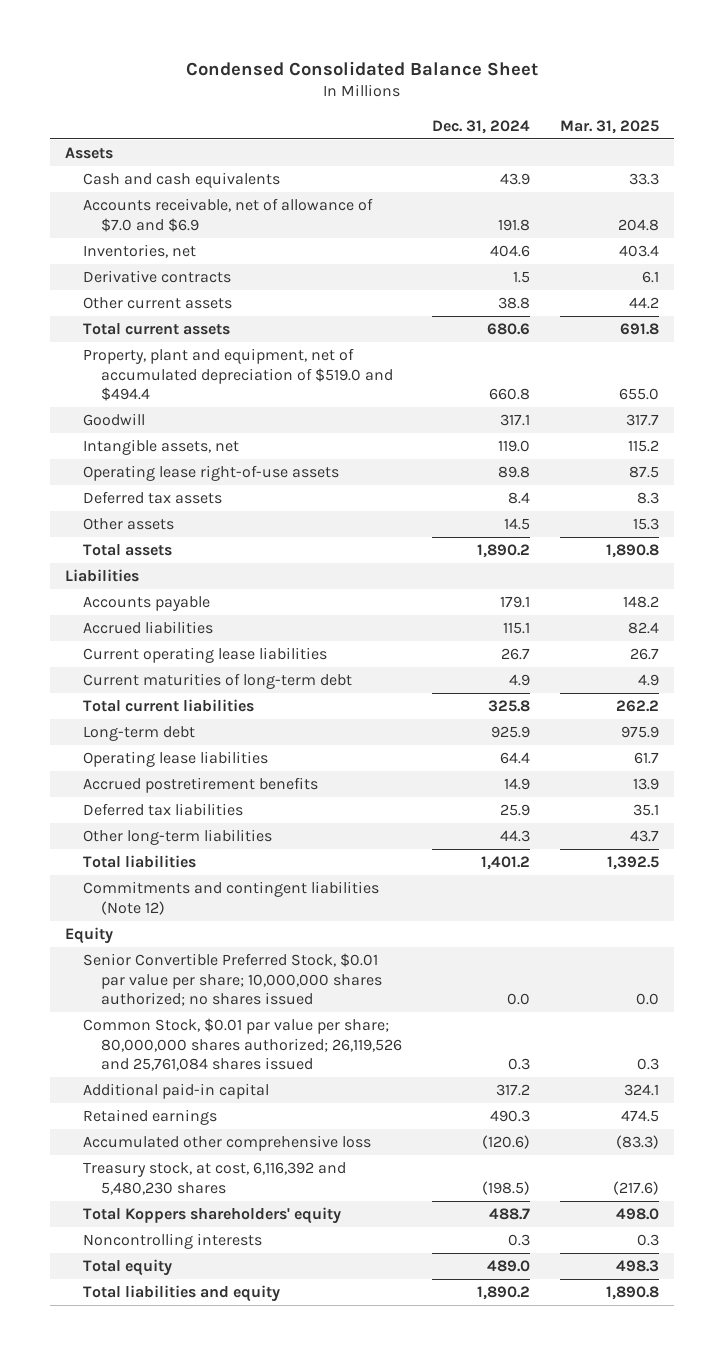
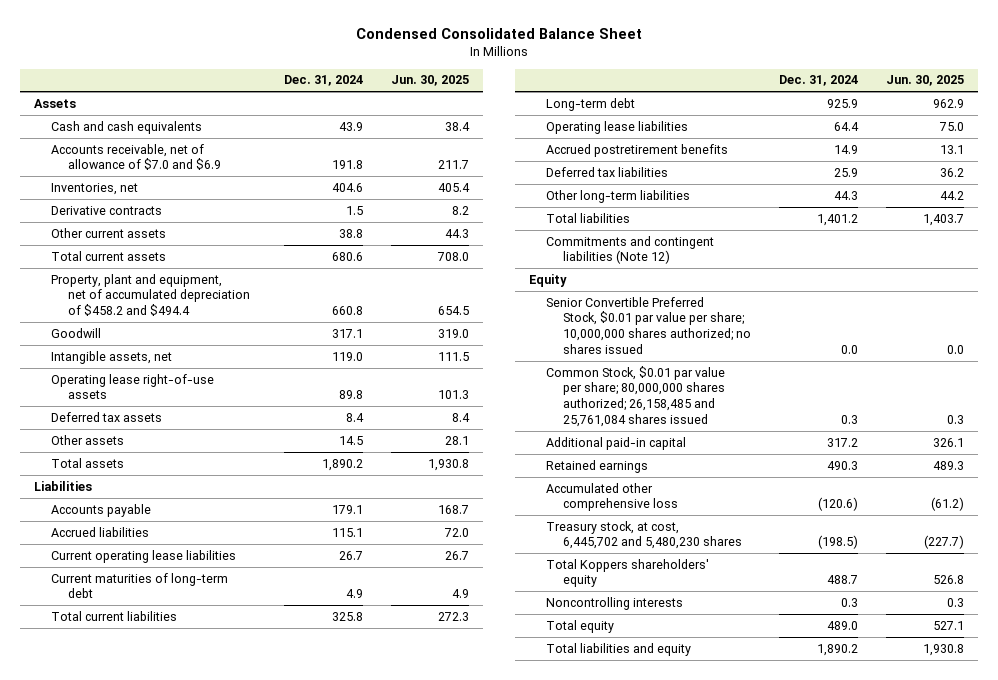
[560,119,660,134] Mar. 31, 2025 -> none
none -> [391,75,470,87] Jun. 30, 2025
[82,348,393,402] Property, plant and equipment, net of accumulated depreciation of $519.0 and $494.4 -> [51,273,251,317] Property, plant and equipment, net of accumulated depreciation of $458.2 and $494.4
[82,1018,402,1072] Common Stock, $0.01 par value per share; 80,000,000 shares authorized; 26,119,526 and 25,761,084 shares issued -> [545,365,725,427] Common Stock, $0.01 par value per share; 80,000,000 shares authorized; 26,158,485 and 25,761,084 shares issued
[82,1162,346,1195] Treasury stock, at cost, 6,116,392 and 5,480,230 shares -> [545,520,742,550] Treasury stock, at cost, 6,445,702 and 5,480,230 shares

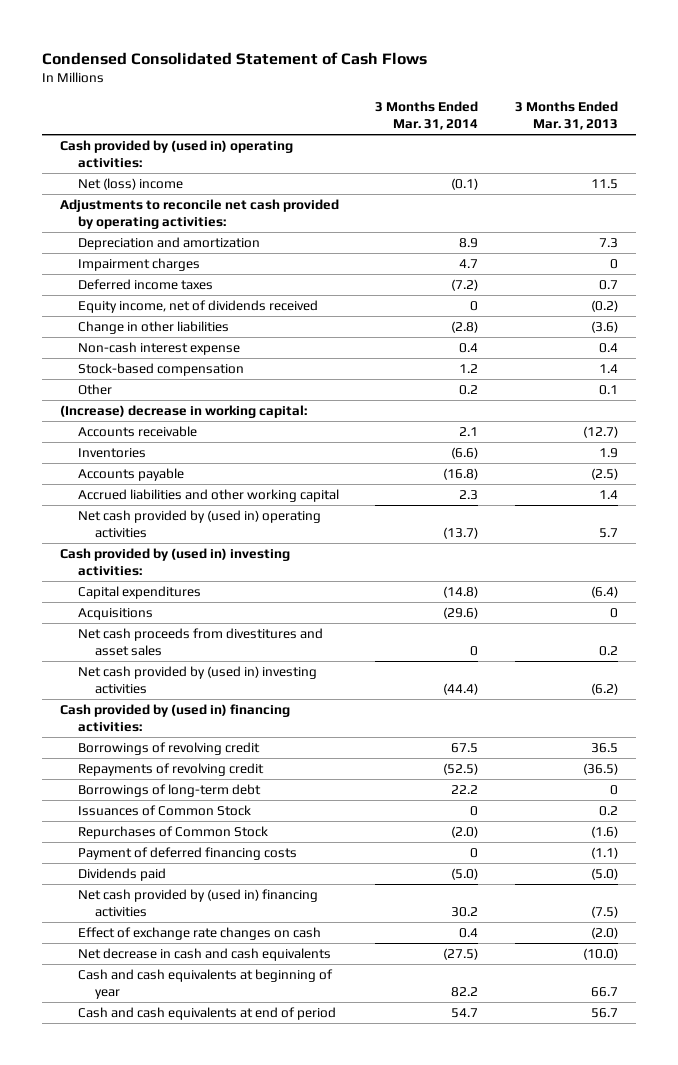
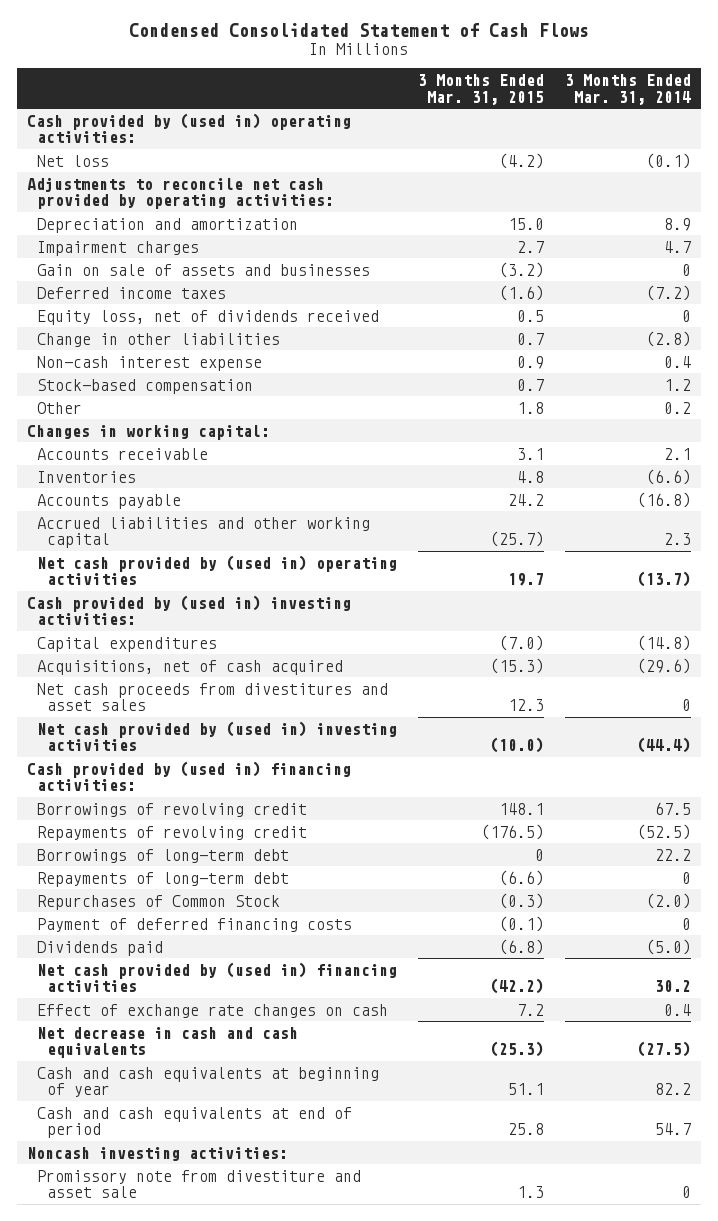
[514,100,618,131] 3 Months Ended Mar. 31, 2013 -> none
none -> [417,74,544,105] 3 Months Ended Mar. 31, 2015
[77,178,183,191] Net (loss) income -> [37,154,110,167] Net loss
none -> [37,263,371,276] Gain on sale of assets and businesses
[77,300,318,314] Equity income, net of dividends received -> [37,309,380,325] Equity loss, net of dividends received
[60,405,308,419] (Increase) decrease in working capital: -> [27,424,271,440] Changes in working capital:
[77,608,153,621] Acquisitions -> [37,659,344,675] Acquisitions, net of cash acquired
[77,805,251,817] Issuances of Common Stock -> none
none -> [37,871,290,887] Repayments of long-term debt
none -> [27,1146,289,1161] Noncash investing activities:
none -> [37,1169,362,1199] Promissory note from divestiture and asset sale

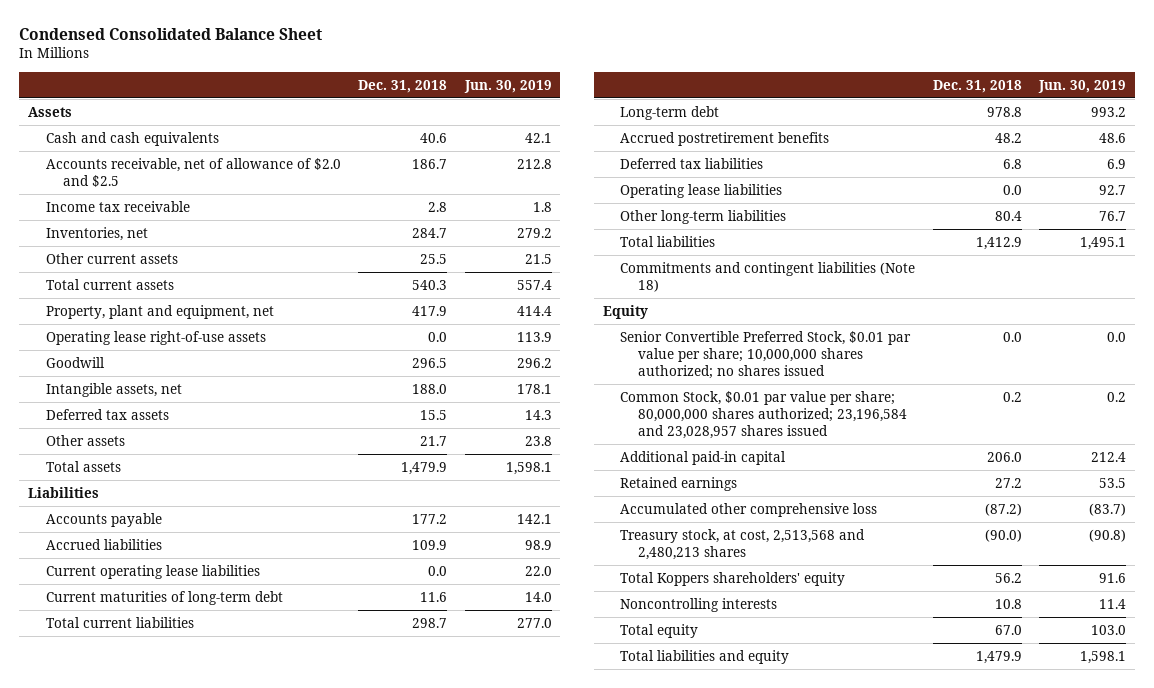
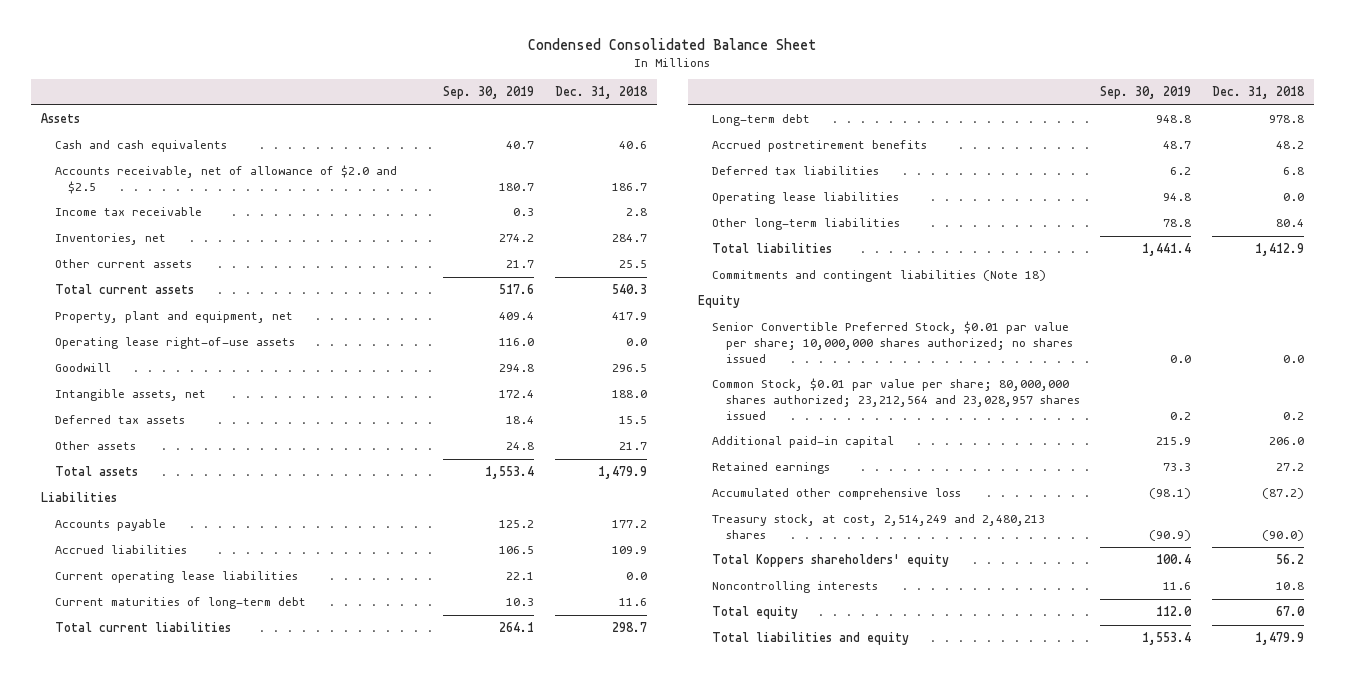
[463,79,552,93] Jun. 30, 2019 -> none
none -> [442,86,534,100] Sep. 30, 2019
[620,390,907,439] Common Stock, $0.01 par value per share; 80,000,000 shares authorized; 23,196,584 and 23,028,957 shares issued -> [711,378,1080,420] Common Stock, $0.01 par value per share; 80,000,000 shares authorized; 23,212,564 and 23,028,957 shares issued
[620,528,866,560] Treasury stock, at cost, 2,513,568 and 2,480,213 shares -> [711,514,1045,539] Treasury stock, at cost, 2,514,249 and 2,480,213 shares

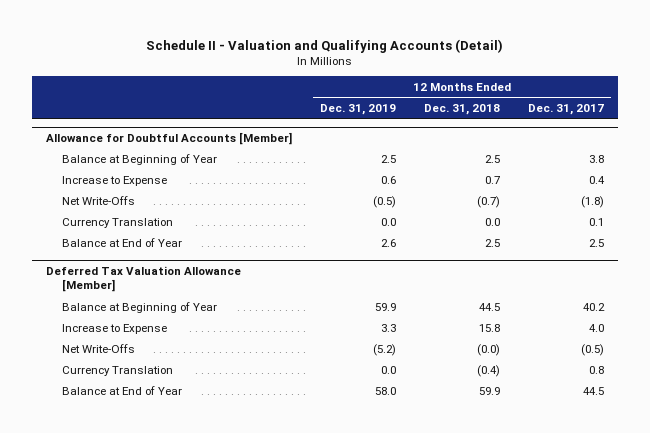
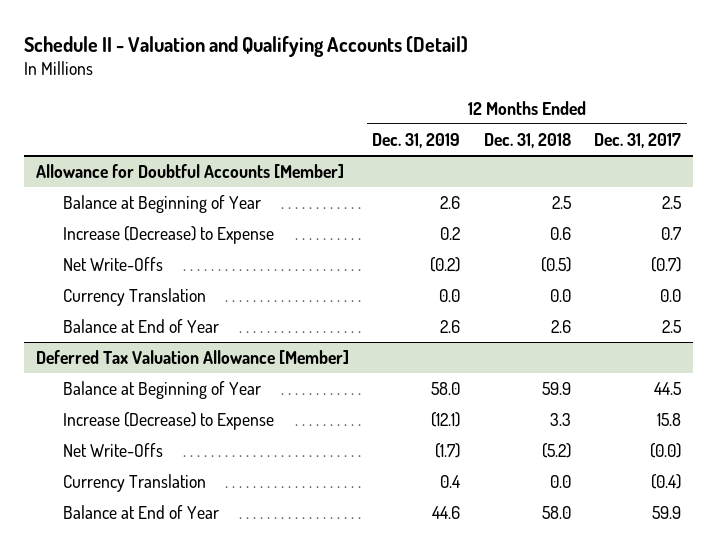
[381,154,397,163] 2.5 -> [440,196,461,210] 2.6
[588,154,604,163] 3.8 -> [661,196,681,210] 2.5
[61,175,167,186] Increase to Expense -> [63,226,275,245] Increase (Decrease) to Expense
[381,175,397,184] 0.6 -> [440,227,461,241] 0.2
[485,175,501,184] 0.7 -> [549,227,571,241] 0.6
[588,175,605,184] 0.4 -> [660,227,681,241] 0.7
[373,195,397,208] (0.5) -> [430,257,461,273] (0.2)
[477,195,501,208] (0.7) -> [540,257,571,273] (0.5)
[580,195,604,208] (1.8) -> [650,257,681,273] (0.7)
[588,217,604,226] 0.1 -> [659,289,681,303] 0.0
[485,238,501,247] 2.5 -> [550,320,571,334] 2.6
[375,302,397,311] 59.9 -> [431,382,461,396] 58.0
[479,302,501,311] 44.5 -> [541,382,571,396] 59.9
[582,302,605,311] 40.2 -> [653,382,681,396] 44.5
[61,323,167,334] Increase to Expense -> [63,412,275,431] Increase (Decrease) to Expense
[381,323,397,332] 3.3 -> [431,412,461,428] (12.1)
[479,323,501,332] 15.8 -> [549,413,571,427] 3.3
[588,323,604,332] 4.0 -> [656,413,681,427] 15.8
[373,343,397,356] (5.2) -> [435,443,461,459] (1.7)
[477,343,501,356] (0.0) -> [541,443,571,459] (5.2)
[580,343,604,356] (0.5) -> [649,443,681,459] (0.0)
[381,365,397,374] 0.0 -> [440,475,461,489] 0.4
[477,364,501,377] (0.4) -> [549,475,571,489] 0.0
[588,365,604,374] 0.8 -> [650,474,681,490] (0.4)
[375,386,397,395] 58.0 -> [432,506,461,520] 44.6
[479,386,501,395] 59.9 -> [541,506,571,520] 58.0
[582,386,604,395] 44.5 -> [651,506,681,520] 59.9

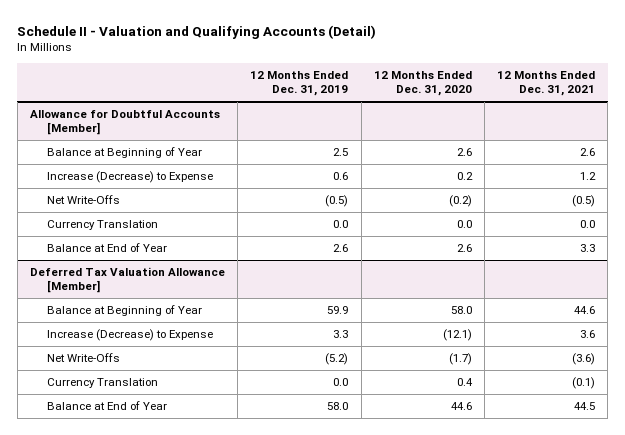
[483,132,571,148] Dec. 31, 2018 -> none
[593,132,681,148] Dec. 31, 2017 -> none
none -> [373,70,472,97] 12 Months Ended Dec. 31, 2020
none -> [497,70,596,97] 12 Months Ended Dec. 31, 2021
[440,196,461,210] 2.6 -> [333,147,349,156] 2.5
[440,227,461,241] 0.2 -> [333,171,349,180] 0.6
[430,257,461,273] (0.2) -> [325,194,349,207] (0.5)
[431,382,461,396] 58.0 -> [327,305,349,314] 59.9
[431,412,461,428] (12.1) -> [333,329,349,338] 3.3
[435,443,461,459] (1.7) -> [325,352,349,365] (5.2)
[440,475,461,489] 0.4 -> [333,377,349,386] 0.0
[432,506,461,520] 44.6 -> [327,401,349,410] 58.0

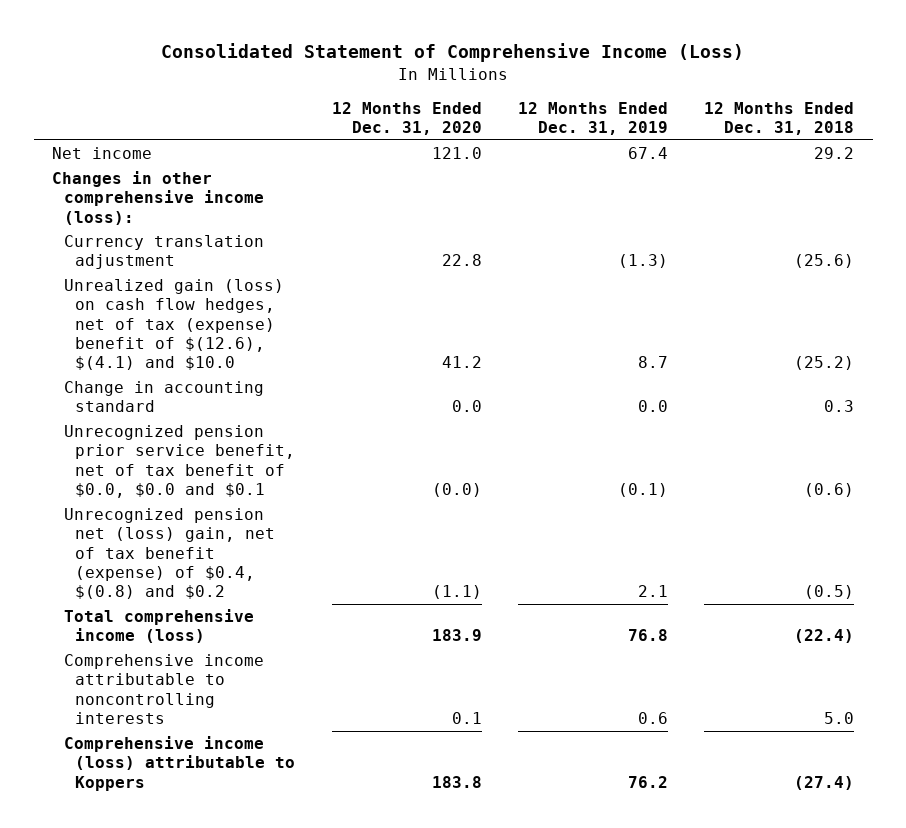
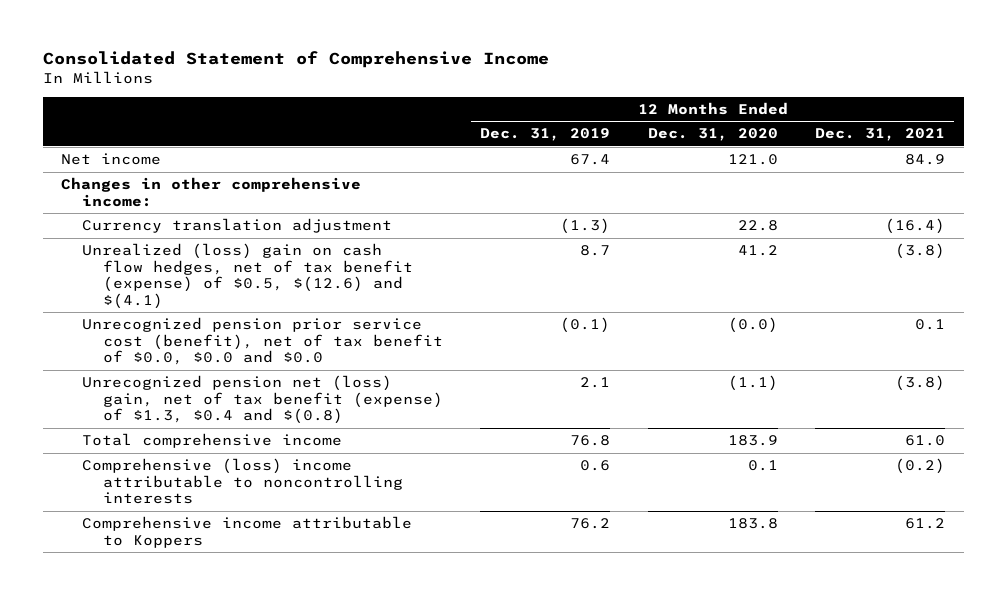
[161,43,745,63] Consolidated Statement of Comprehensive Income (Loss) -> [42,51,549,69] Consolidated Statement of Comprehensive Income
[704,101,855,136] 12 Months Ended Dec. 31, 2018 -> none
none -> [814,128,945,142] Dec. 31, 2021
[51,171,264,225] Changes in other comprehensive income (loss): -> [61,177,362,207] Changes in other comprehensive income:
[63,381,264,413] Change in accounting standard -> none
[63,279,284,371] Unrealized gain (loss) on cash flow hedges, net of tax (expense) benefit of $(12.6), $(4.1) and $10.0 -> [82,243,414,309] Unrealized (loss) gain on cash flow hedges, net of tax benefit (expense) of $0.5, $(12.6) and $(4.1)
[63,425,296,499] Unrecognized pension prior service benefit, net of tax benefit of $0.0, $0.0 and $0.1 -> [82,317,444,366] Unrecognized pension prior service cost (benefit), net of tax benefit of $0.0, $0.0 and $0.0
[63,508,276,600] Unrecognized pension net (loss) gain, net of tax benefit (expense) of $0.4, $(0.8) and $0.2 -> [82,375,444,425] Unrecognized pension net (loss) gain, net of tax benefit (expense) of $1.3, $0.4 and $(0.8)
[63,609,254,644] Total comprehensive income (loss) -> [82,433,343,449] Total comprehensive income
[63,654,264,725] Comprehensive income attributable to noncontrolling interests -> [82,458,404,505] Comprehensive (loss) income attributable to noncontrolling interests
[63,736,296,791] Comprehensive income (loss) attributable to Koppers -> [82,516,413,548] Comprehensive income attributable to Koppers

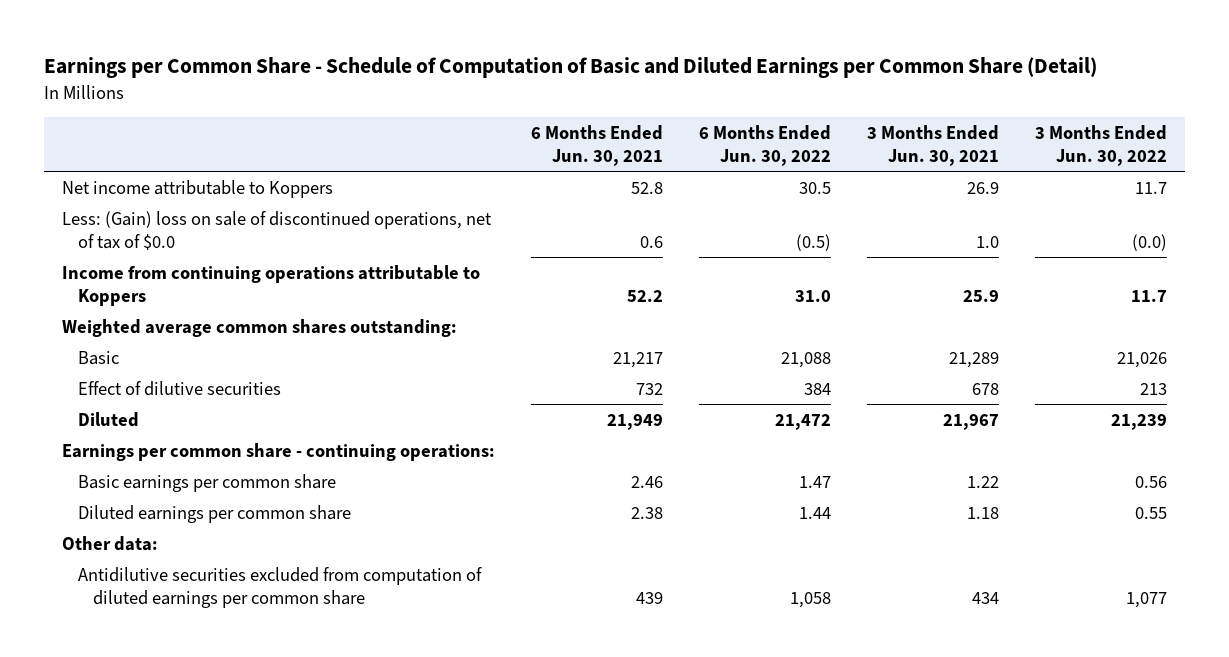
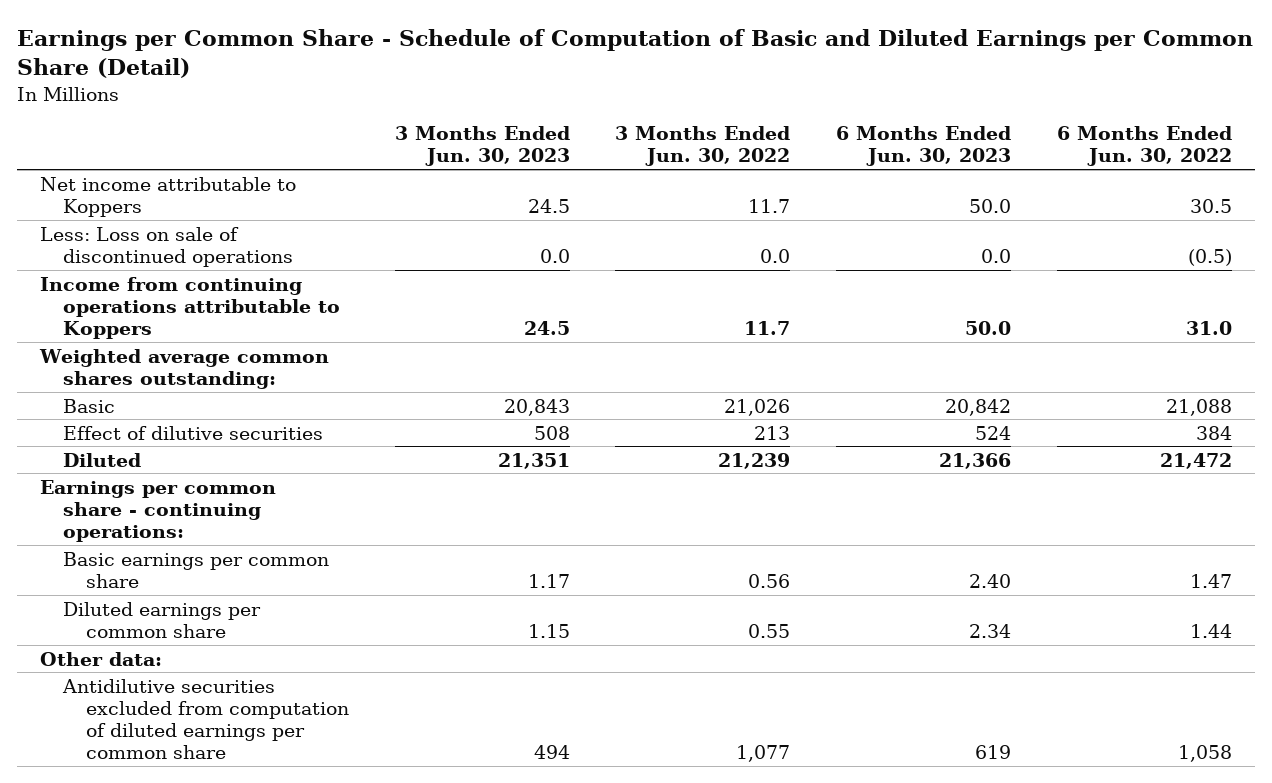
[531,124,664,167] 6 Months Ended Jun. 30, 2021 -> none
[866,124,999,167] 3 Months Ended Jun. 30, 2021 -> none
none -> [394,126,570,167] 3 Months Ended Jun. 30, 2023
none -> [836,126,1012,167] 6 Months Ended Jun. 30, 2023
[62,210,493,250] Less: (Gain) loss on sale of discontinued operations, net of tax of $0.0 -> [39,226,293,267] Less: Loss on sale of discontinued operations
[1131,233,1167,251] (0.0) -> [760,248,791,263] 0.0

